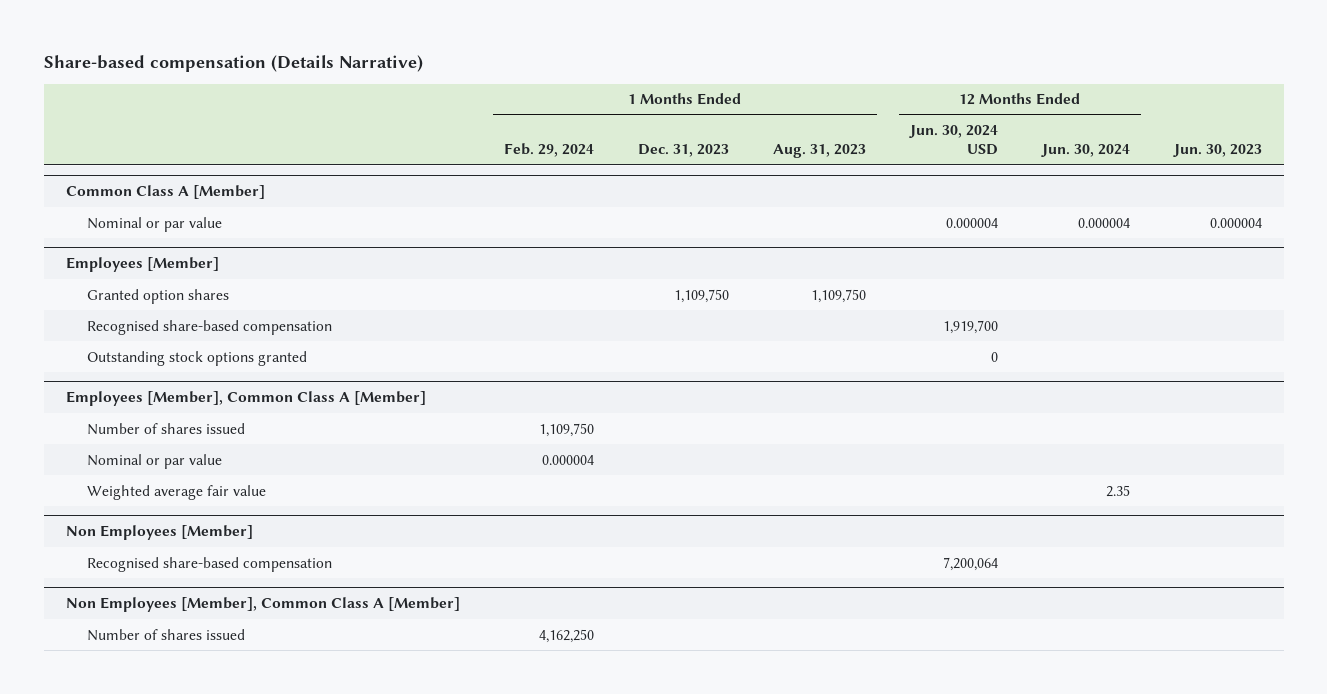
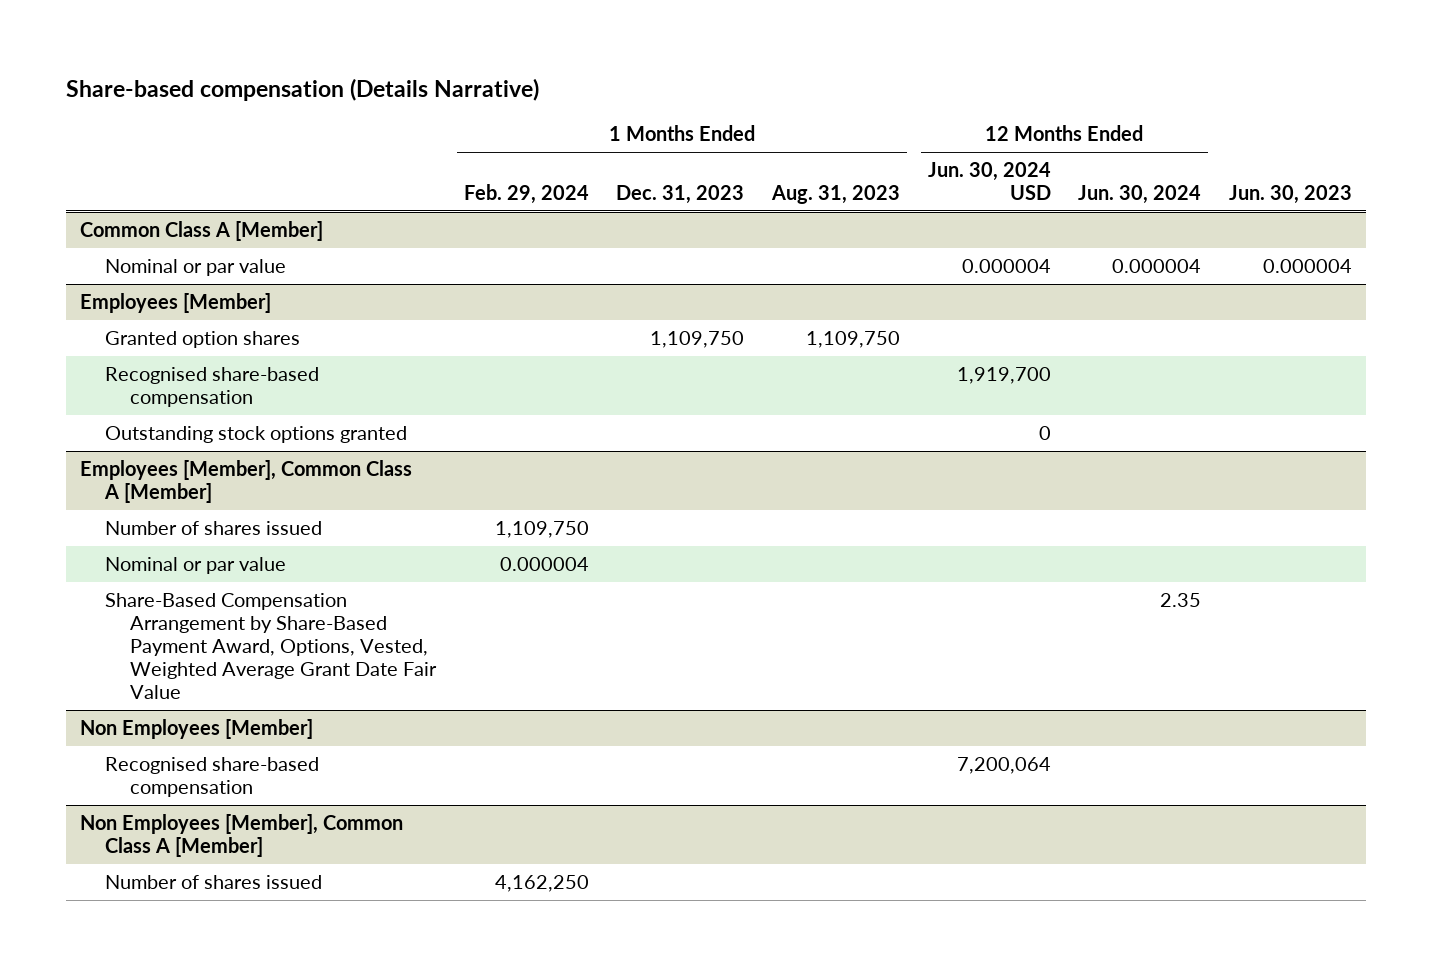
[87,484,267,500] Weighted average fair value -> [105,593,438,699] Share-Based Compensation Arrangement by Share-Based Payment Award, Options, Vested, Weighted Average Grant Date Fair Value

